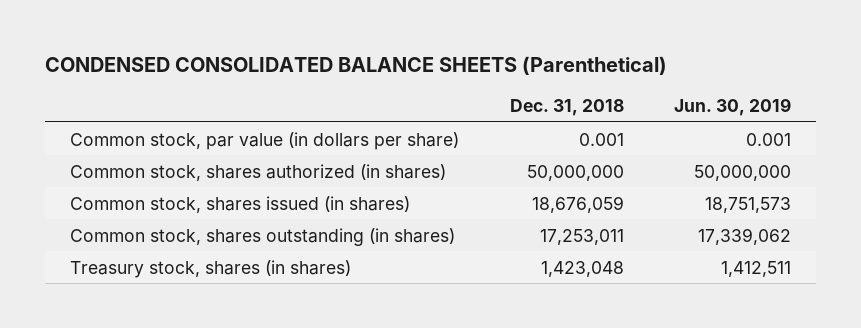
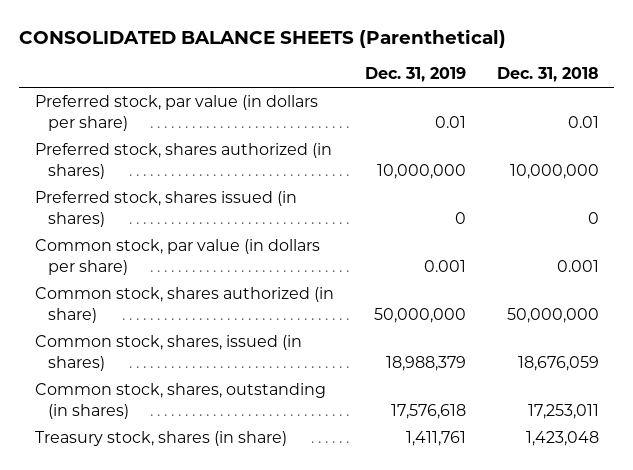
[44,55,667,75] CONDENSED CONSOLIDATED BALANCE SHEETS (Parenthetical) -> [19,29,507,49] CONSOLIDATED BALANCE SHEETS (Parenthetical)
[674,98,792,117] Jun. 30, 2019 -> none
none -> [364,67,466,83] Dec. 31, 2019
none -> [34,95,318,131] Preferred stock, par value (in dollars per share)
none -> [34,143,332,179] Preferred stock, shares authorized (in shares)
none -> [34,191,297,227] Preferred stock, shares issued (in shares)
[69,163,446,181] Common stock, shares authorized (in shares) -> [34,287,334,323] Common stock, shares authorized (in share)
[69,195,410,213] Common stock, shares issued (in shares) -> [34,335,302,371] Common stock, shares, issued (in shares)
[69,227,455,246] Common stock, shares outstanding (in shares) -> [34,383,326,419] Common stock, shares, outstanding (in shares)
[69,259,351,278] Treasury stock, shares (in shares) -> [34,431,287,447] Treasury stock, shares (in share)

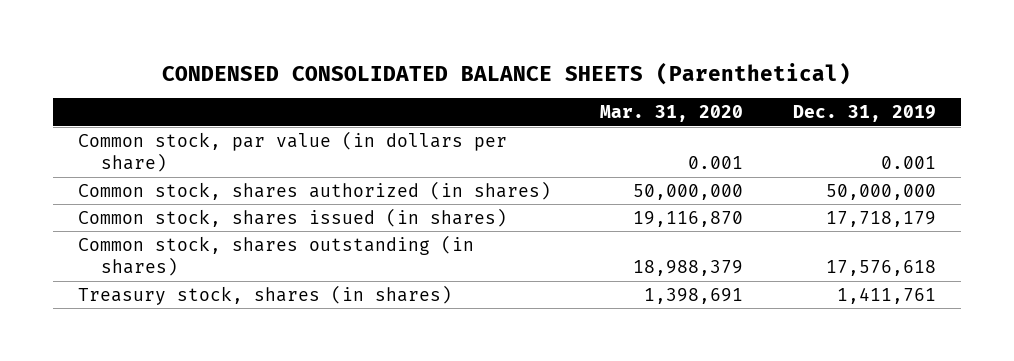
[19,29,507,49] CONSOLIDATED BALANCE SHEETS (Parenthetical) -> [161,61,851,85] CONDENSED CONSOLIDATED BALANCE SHEETS (Parenthetical)
[496,67,599,83] Dec. 31, 2018 -> none
none -> [600,105,744,123] Mar. 31, 2020
[34,95,318,131] Preferred stock, par value (in dollars per share) -> none
[34,143,332,179] Preferred stock, shares authorized (in shares) -> none
[34,191,297,227] Preferred stock, shares issued (in shares) -> none
[34,287,334,323] Common stock, shares authorized (in share) -> [77,180,551,200] Common stock, shares authorized (in shares)
[34,335,302,371] Common stock, shares, issued (in shares) -> [77,207,507,227] Common stock, shares issued (in shares)
[385,355,466,371] 18,988,379 -> [826,210,937,227] 17,718,179
[34,383,326,419] Common stock, shares, outstanding (in shares) -> [77,234,474,277] Common stock, shares outstanding (in shares)
[34,431,287,447] Treasury stock, shares (in share) -> [77,284,452,305] Treasury stock, shares (in shares)

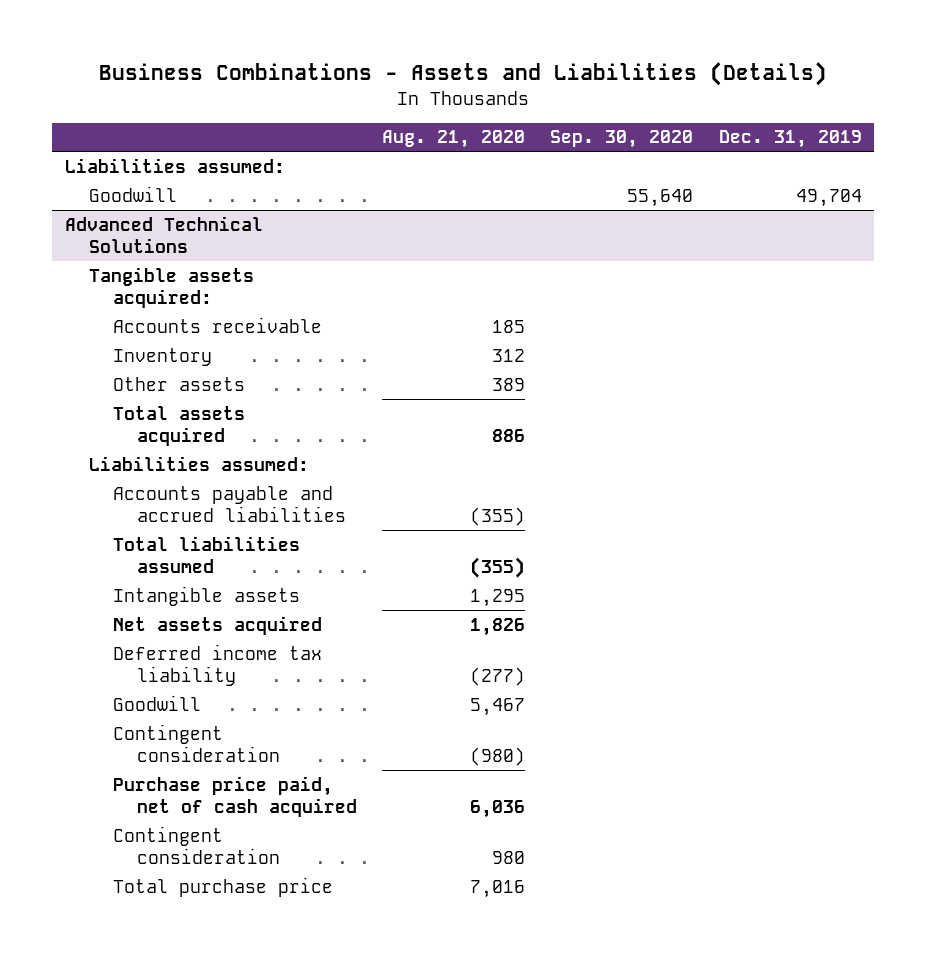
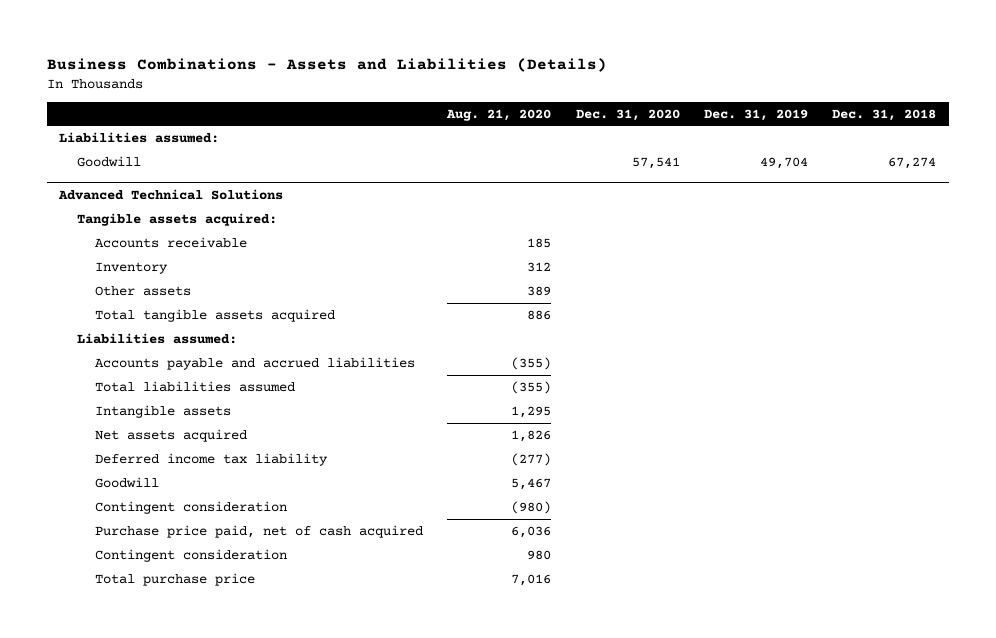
[550,130,694,149] Sep. 30, 2020 -> none
none -> [575,108,680,121] Dec. 31, 2020
none -> [832,108,937,121] Dec. 31, 2018
[112,405,245,447] Total assets acquired -> [95,308,336,322] Total tangible assets acquired

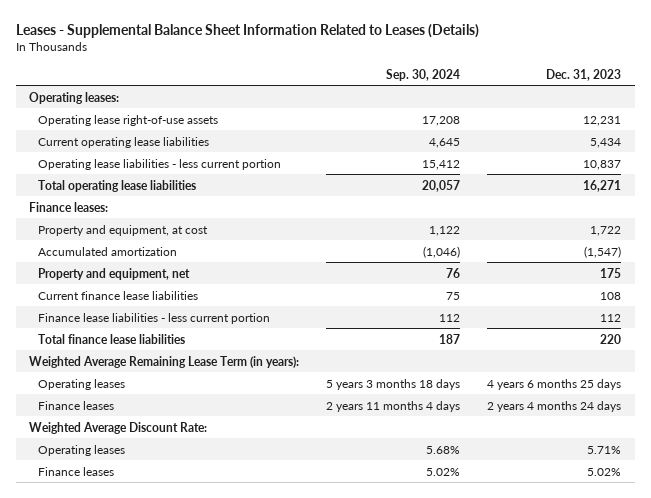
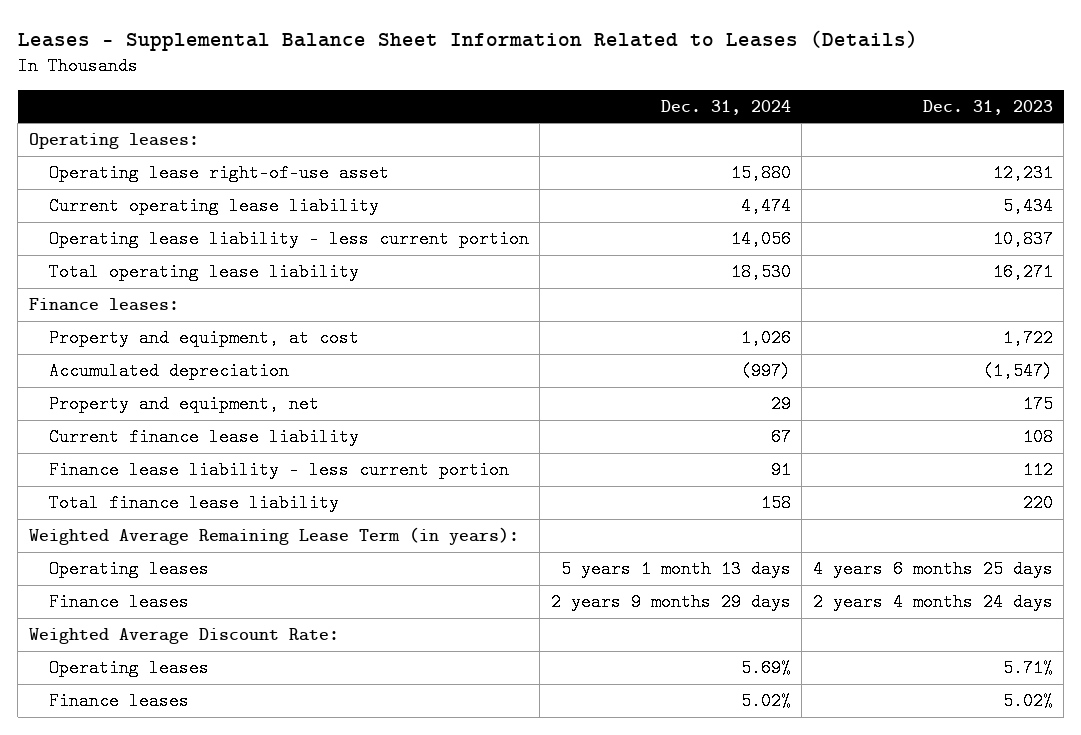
[386,68,461,81] Sep. 30, 2024 -> none
none -> [660,99,791,115] Dec. 31, 2024
[38,114,219,126] Operating lease right-of-use assets -> [48,163,389,182] Operating lease right-of-use asset
[38,136,210,148] Current operating lease liabilities -> [48,196,379,215] Current operating lease liability
[38,158,282,170] Operating lease liabilities - less current portion -> [48,229,529,248] Operating lease liability - less current portion
[38,179,197,192] Total operating lease liabilities -> [48,262,359,281] Total operating lease liability
[38,246,178,256] Accumulated amortization -> [48,361,289,380] Accumulated depreciation
[38,290,199,300] Current finance lease liabilities -> [48,427,359,446] Current finance lease liability
[38,312,271,324] Finance lease liabilities - less current portion -> [48,460,509,479] Finance lease liability - less current portion
[38,333,186,344] Total finance lease liabilities -> [48,493,339,512] Total finance lease liability

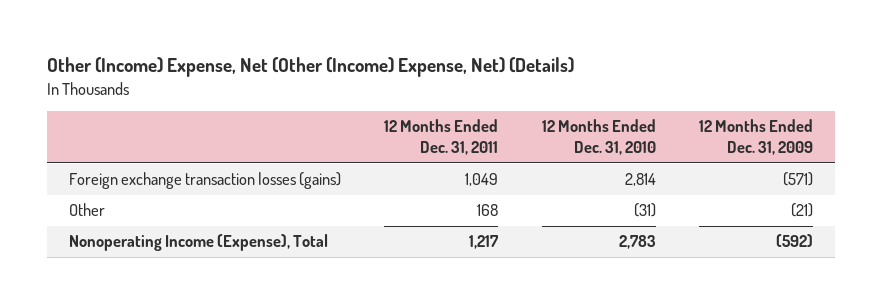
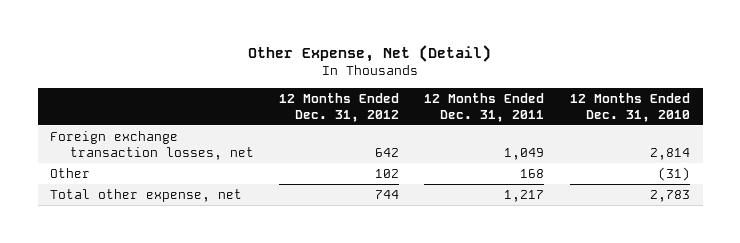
[47,57,575,78] Other (Income) Expense, Net (Other (Income) Expense, Net) (Details) -> [248,44,492,62] Other Expense, Net (Detail)
[698,119,813,156] 12 Months Ended Dec. 31, 2009 -> none
none -> [279,92,400,122] 12 Months Ended Dec. 31, 2012
[68,172,341,190] Foreign exchange transaction losses (gains) -> [50,131,254,160] Foreign exchange transaction losses, net
[68,234,328,252] Nonoperating Income (Expense), Total -> [50,189,243,203] Total other expense, net

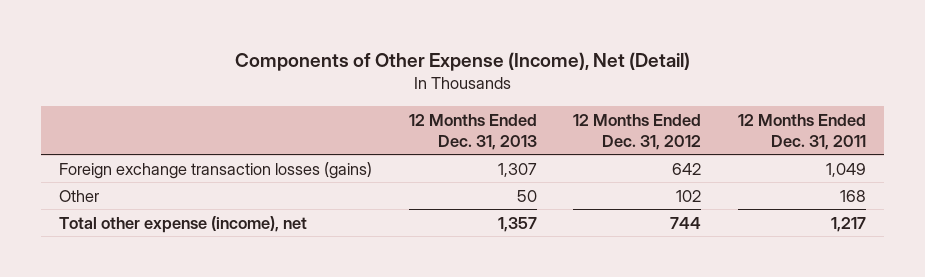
[248,44,492,62] Other Expense, Net (Detail) -> [234,51,690,71] Components of Other Expense (Income), Net (Detail)
[569,92,690,122] 12 Months Ended Dec. 31, 2010 -> none
none -> [408,113,537,150] 12 Months Ended Dec. 31, 2013
[50,131,254,160] Foreign exchange transaction losses, net -> [59,161,373,179] Foreign exchange transaction losses (gains)
[50,189,243,203] Total other expense, net -> [59,215,308,233] Total other expense (income), net

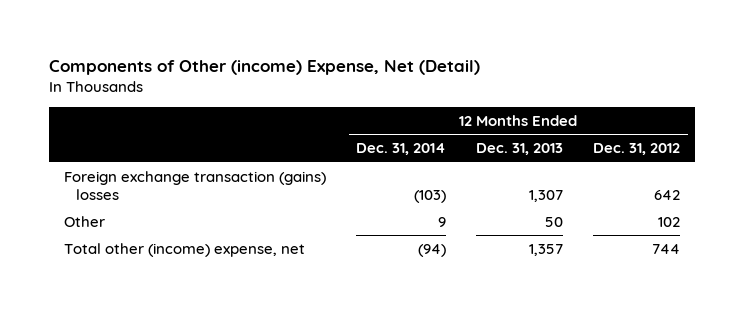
[234,51,690,71] Components of Other Expense (Income), Net (Detail) -> [49,59,481,75] Components of Other (income) Expense, Net (Detail)
[737,113,866,150] 12 Months Ended Dec. 31, 2011 -> none
none -> [356,143,447,156] Dec. 31, 2014
[59,161,373,179] Foreign exchange transaction losses (gains) -> [64,170,327,200] Foreign exchange transaction (gains) losses
[59,215,308,233] Total other expense (income), net -> [64,242,306,257] Total other (income) expense, net

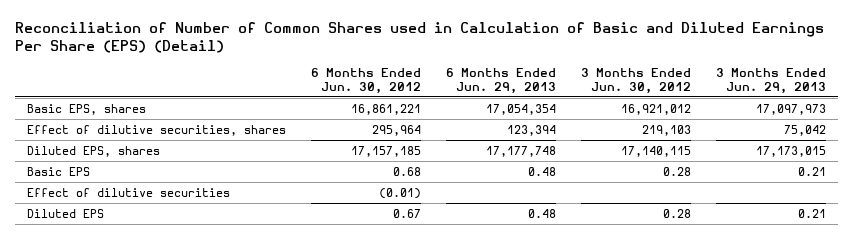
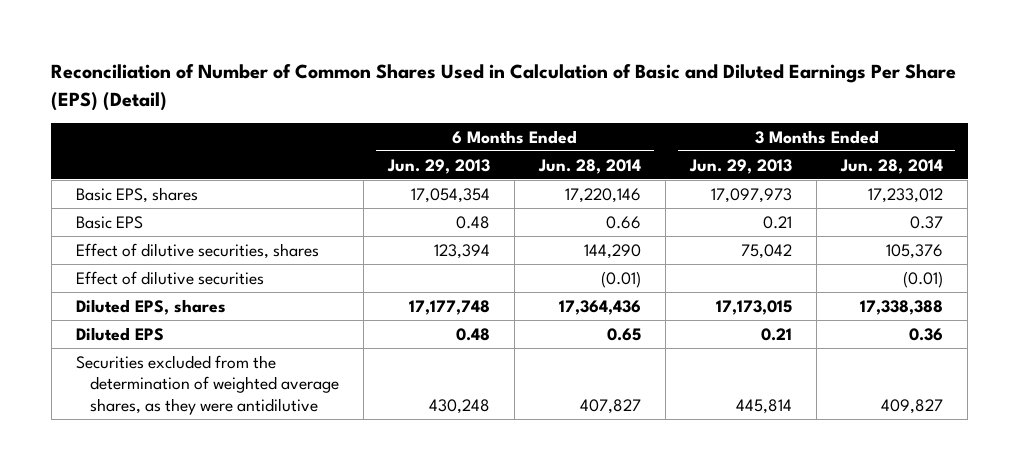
[15,22,825,53] Reconciliation of Number of Common Shares used in Calculation of Basic and Diluted Earnings Per Share (EPS) (Detail) -> [51,64,957,111] Reconciliation of Number of Common Shares Used in Calculation of Basic and Diluted Earnings Per Share (EPS) (Detail)
[311,68,422,94] 6 Months Ended Jun. 30, 2012 -> none
[580,68,691,94] 3 Months Ended Jun. 30, 2012 -> none
none -> [538,158,642,174] Jun. 28, 2014
none -> [840,158,944,174] Jun. 28, 2014
[27,124,287,136] Effect of dilutive securities, shares -> [75,242,319,259] Effect of dilutive securities, shares
[27,145,161,157] Diluted EPS, shares -> [75,298,226,315] Diluted EPS, shares
none -> [75,354,340,416] Securities excluded from the determination of weighted average shares, as they were antidilutive

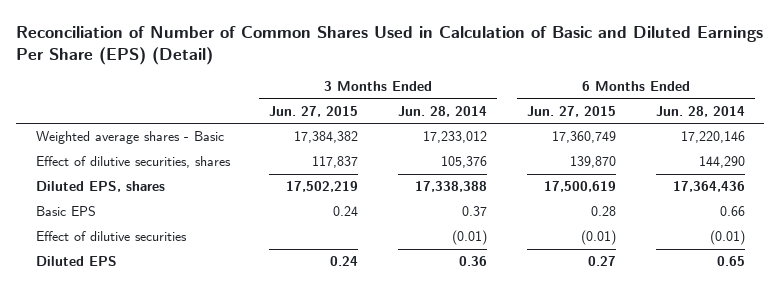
[387,158,491,174] Jun. 29, 2013 -> none
[689,158,793,174] Jun. 29, 2013 -> none
none -> [269,105,359,117] Jun. 27, 2015
none -> [526,105,616,117] Jun. 27, 2015
[75,186,198,203] Basic EPS, shares -> [35,131,224,145] Weighted average shares - Basic
[75,215,143,229] Basic EPS -> [35,206,96,217] Basic EPS
[75,270,264,285] Effect of dilutive securities -> [35,231,187,242] Effect of dilutive securities
[75,354,340,416] Securities excluded from the determination of weighted average shares, as they were antidilutive -> none

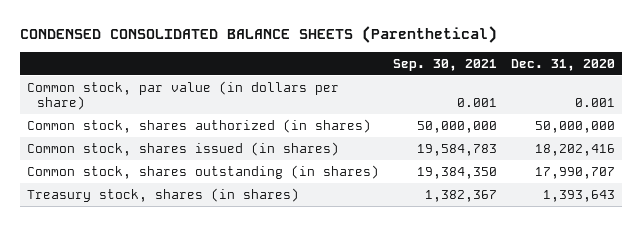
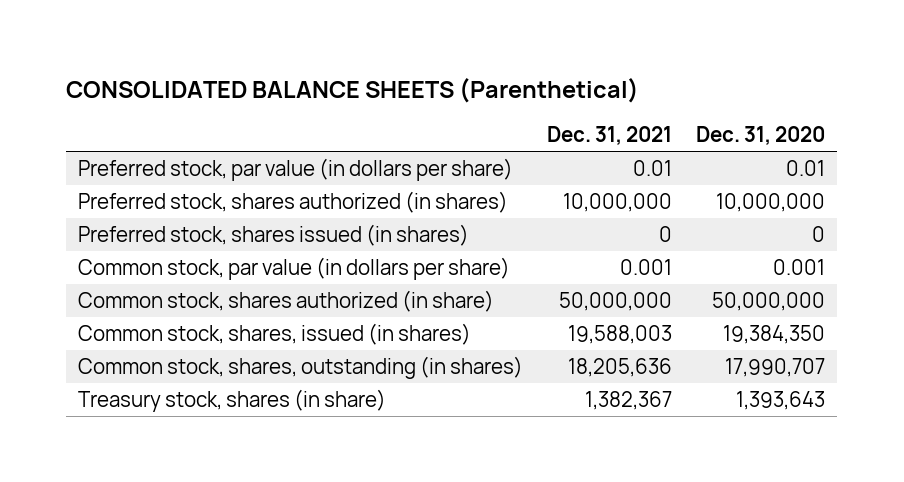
[19,26,497,44] CONDENSED CONSOLIDATED BALANCE SHEETS (Parenthetical) -> [66,77,640,103] CONSOLIDATED BALANCE SHEETS (Parenthetical)
[392,58,497,71] Sep. 30, 2021 -> none
none -> [547,126,673,146] Dec. 31, 2021
none -> [78,157,514,181] Preferred stock, par value (in dollars per share)
none -> [78,190,509,213] Preferred stock, shares authorized (in shares)
none -> [78,223,470,246] Preferred stock, shares issued (in shares)
[26,118,371,133] Common stock, shares authorized (in shares) -> [78,289,495,312] Common stock, shares authorized (in share)
[26,141,339,156] Common stock, shares issued (in shares) -> [78,322,472,345] Common stock, shares, issued (in shares)
[535,143,616,156] 18,202,416 -> [723,324,826,344] 19,384,350
[26,164,379,179] Common stock, shares outstanding (in shares) -> [78,355,524,379] Common stock, shares, outstanding (in shares)
[26,187,299,202] Treasury stock, shares (in shares) -> [78,388,387,412] Treasury stock, shares (in share)

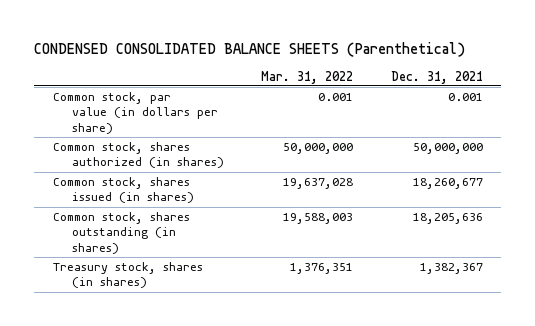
[66,77,640,103] CONSOLIDATED BALANCE SHEETS (Parenthetical) -> [34,41,466,57] CONDENSED CONSOLIDATED BALANCE SHEETS (Parenthetical)
[696,126,826,146] Dec. 31, 2020 -> none
none -> [261,70,354,84] Mar. 31, 2022
[78,157,514,181] Preferred stock, par value (in dollars per share) -> none
[78,190,509,213] Preferred stock, shares authorized (in shares) -> none
[78,223,470,246] Preferred stock, shares issued (in shares) -> none
[78,289,495,312] Common stock, shares authorized (in share) -> [52,141,225,169] Common stock, shares authorized (in shares)
[78,322,472,345] Common stock, shares, issued (in shares) -> [52,176,195,204] Common stock, shares issued (in shares)
[568,324,673,344] 19,588,003 -> [412,177,483,189] 18,260,677
[78,355,524,379] Common stock, shares, outstanding (in shares) -> [52,211,190,254] Common stock, shares outstanding (in shares)
[78,388,387,412] Treasury stock, shares (in share) -> [52,261,203,289] Treasury stock, shares (in shares)

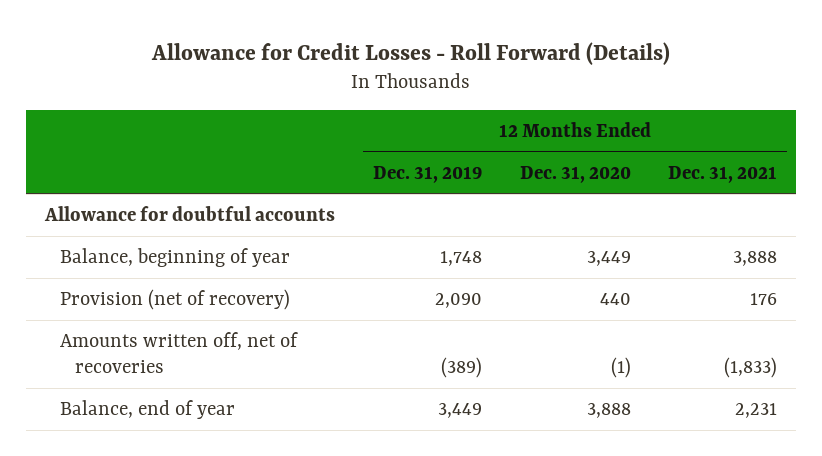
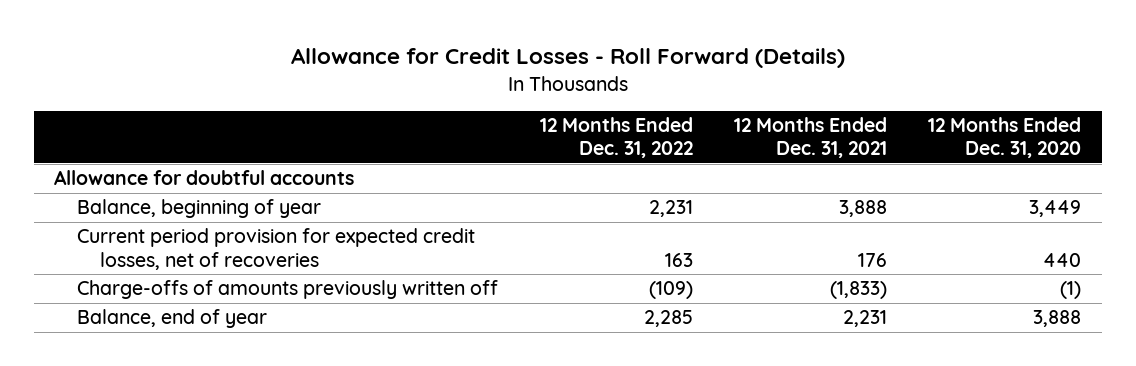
[372,165,482,183] Dec. 31, 2019 -> none
none -> [539,117,693,159] 12 Months Ended Dec. 31, 2022
[60,289,291,311] Provision (net of recovery) -> [77,228,476,270] Current period provision for expected credit losses, net of recoveries
[60,332,299,374] Amounts written off, net of recoveries -> [77,280,499,300] Charge-offs of amounts previously written off

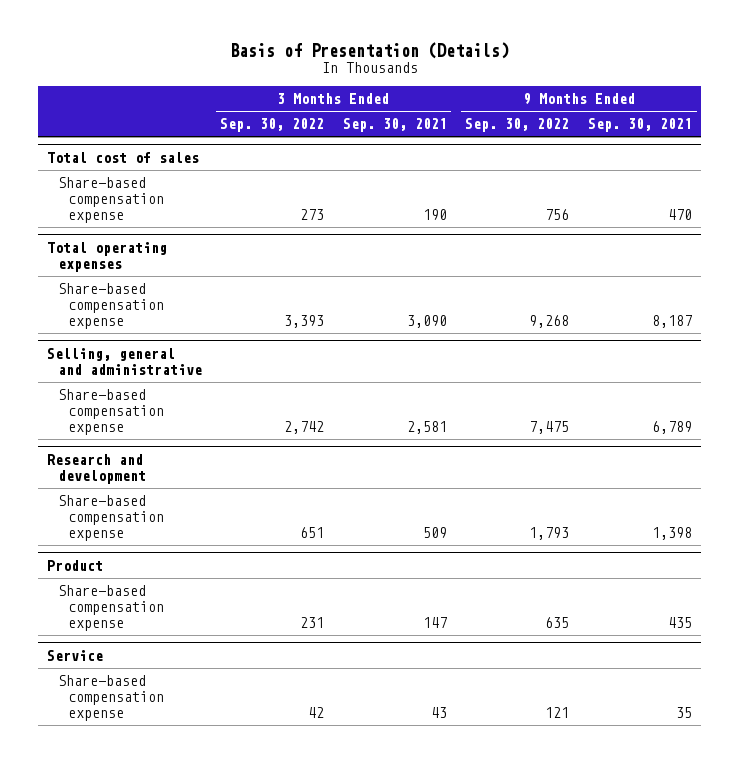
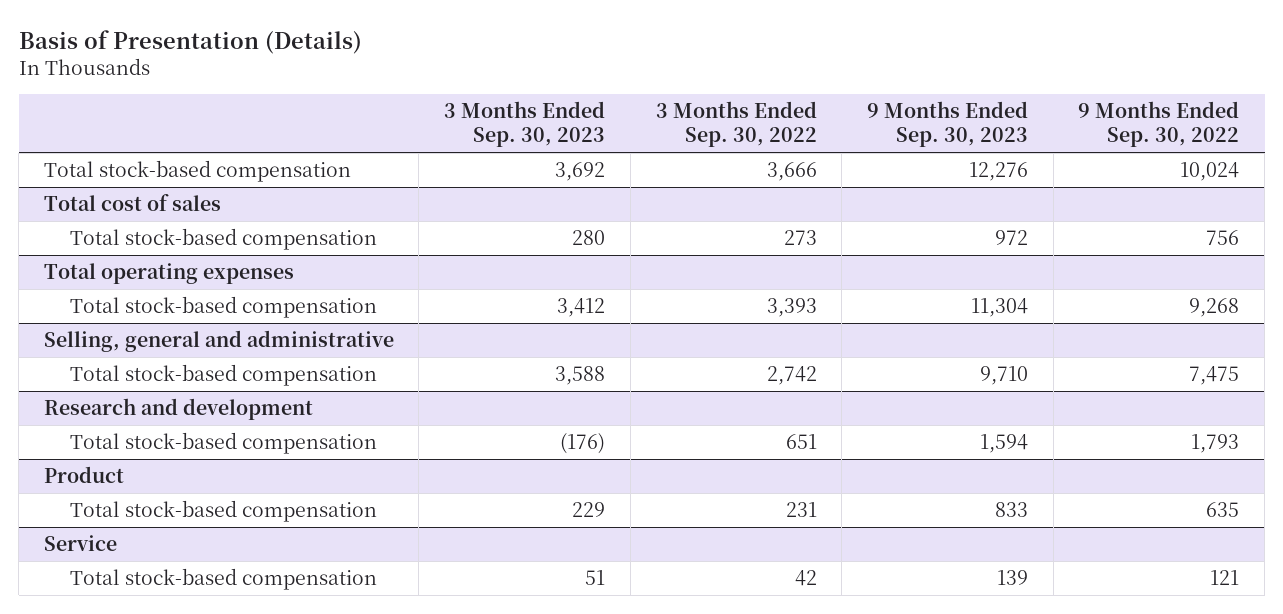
[342,118,447,133] Sep. 30, 2021 -> none
[587,118,692,133] Sep. 30, 2021 -> none
none -> [444,100,606,148] 3 Months Ended Sep. 30, 2023
none -> [866,100,1028,148] 9 Months Ended Sep. 30, 2023
none -> [43,159,351,182] Total stock-based compensation
[57,177,164,223] Share-based compensation expense -> [69,227,377,250] Total stock-based compensation
[57,283,164,329] Share-based compensation expense -> [69,295,377,318] Total stock-based compensation
[57,389,164,435] Share-based compensation expense -> [69,363,377,386] Total stock-based compensation
[57,495,164,541] Share-based compensation expense -> [69,431,377,454] Total stock-based compensation
[57,585,164,631] Share-based compensation expense -> [69,499,377,522] Total stock-based compensation
[57,675,164,721] Share-based compensation expense -> [69,567,377,590] Total stock-based compensation

